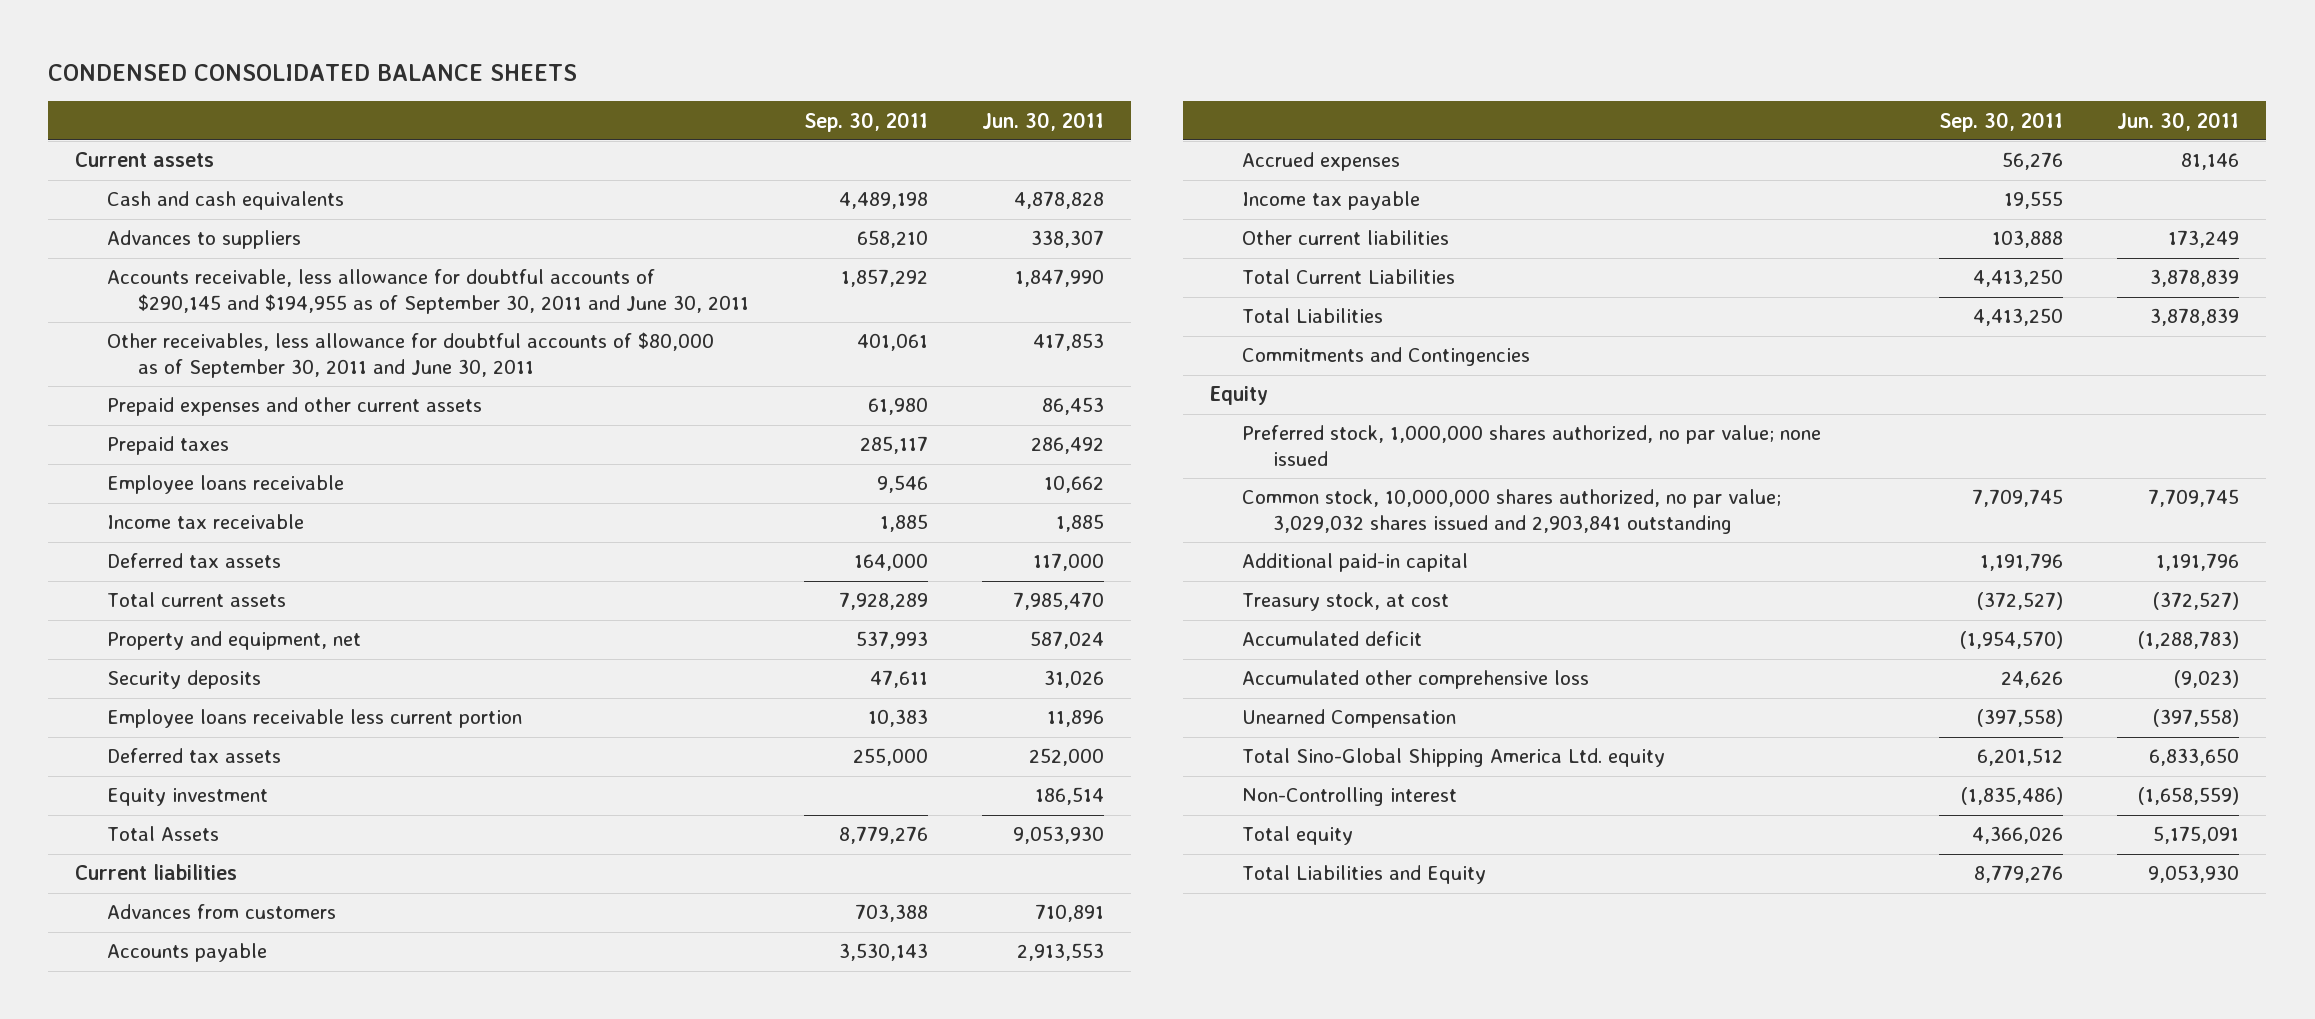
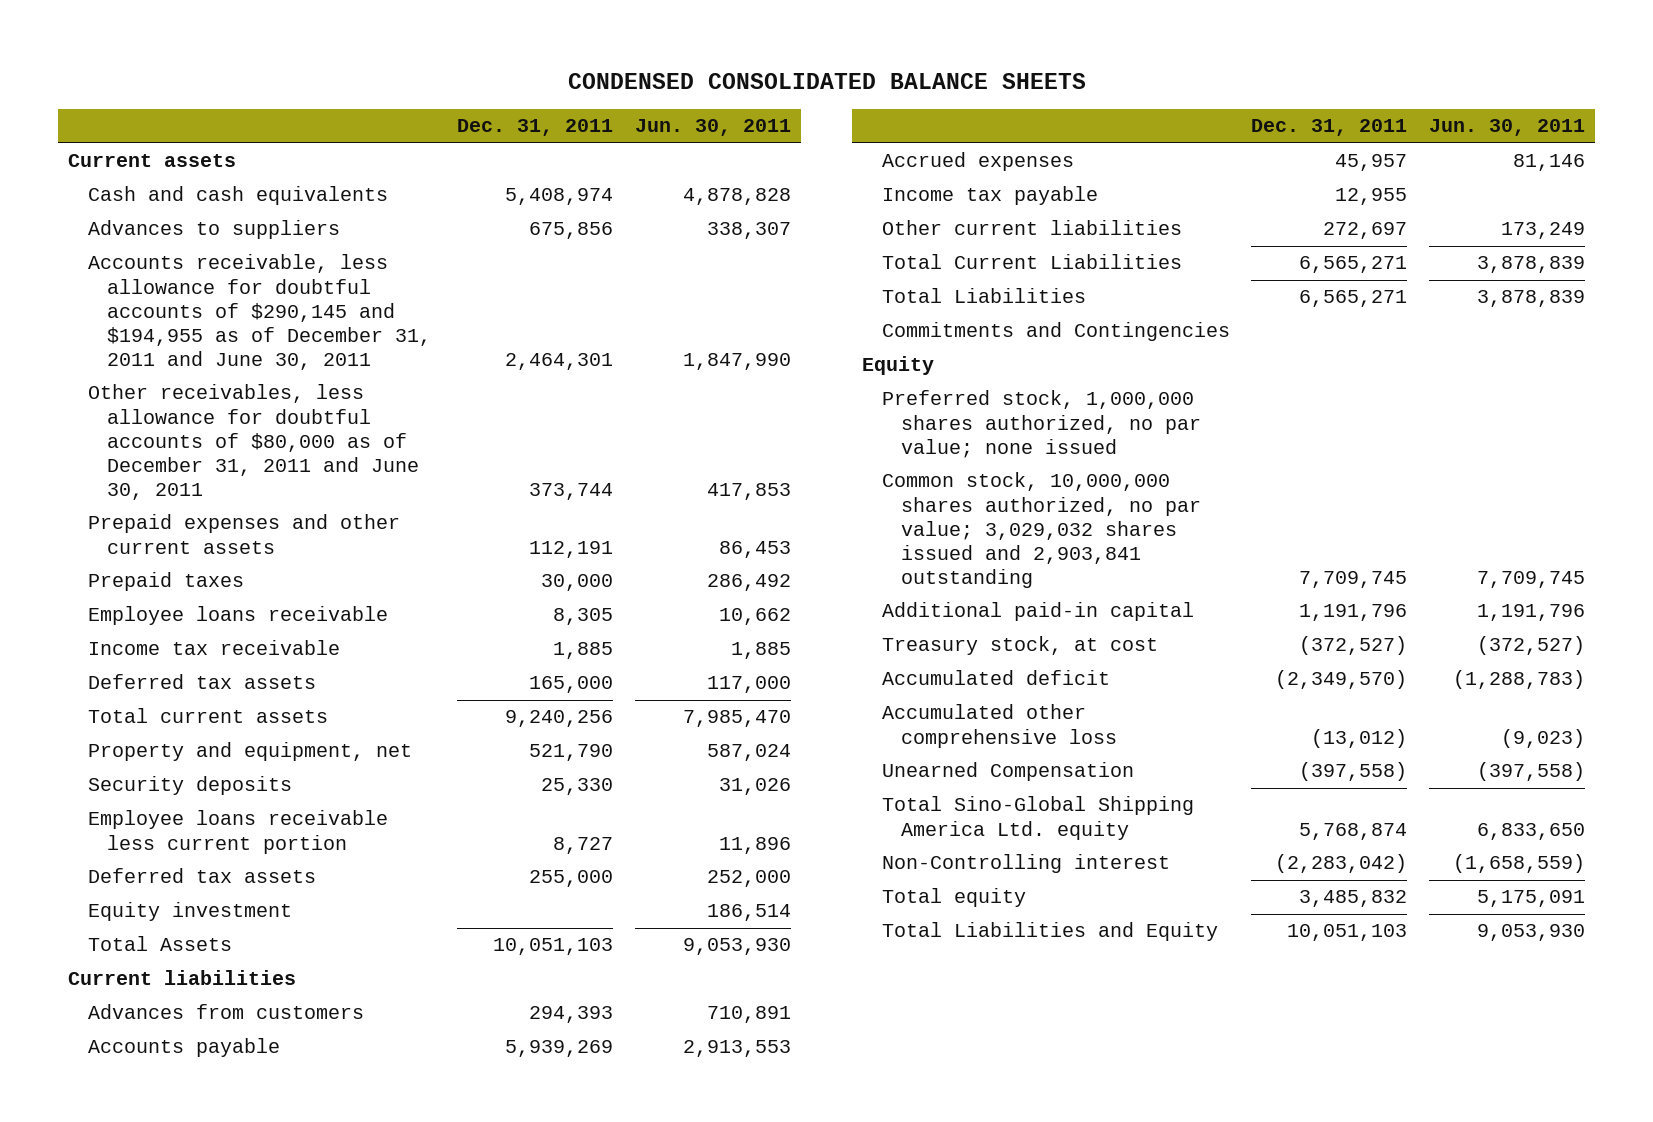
[803,111,928,132] Sep. 30, 2011 -> none
none -> [457,119,614,137] Dec. 31, 2011
[106,269,750,315] Accounts receivable, less allowance for doubtful accounts of $290,145 and $194,955 as of September 30, 2011 and June 30, 2011 -> [87,254,431,371] Accounts receivable, less allowance for doubtful accounts of $290,145 and $194,955 as of December 31, 2011 and June 30, 2011
[106,332,714,379] Other receivables, less allowance for doubtful accounts of $80,000 as of September 30, 2011 and June 30, 2011 -> [87,384,419,501] Other receivables, less allowance for doubtful accounts of $80,000 as of December 31, 2011 and June 30, 2011

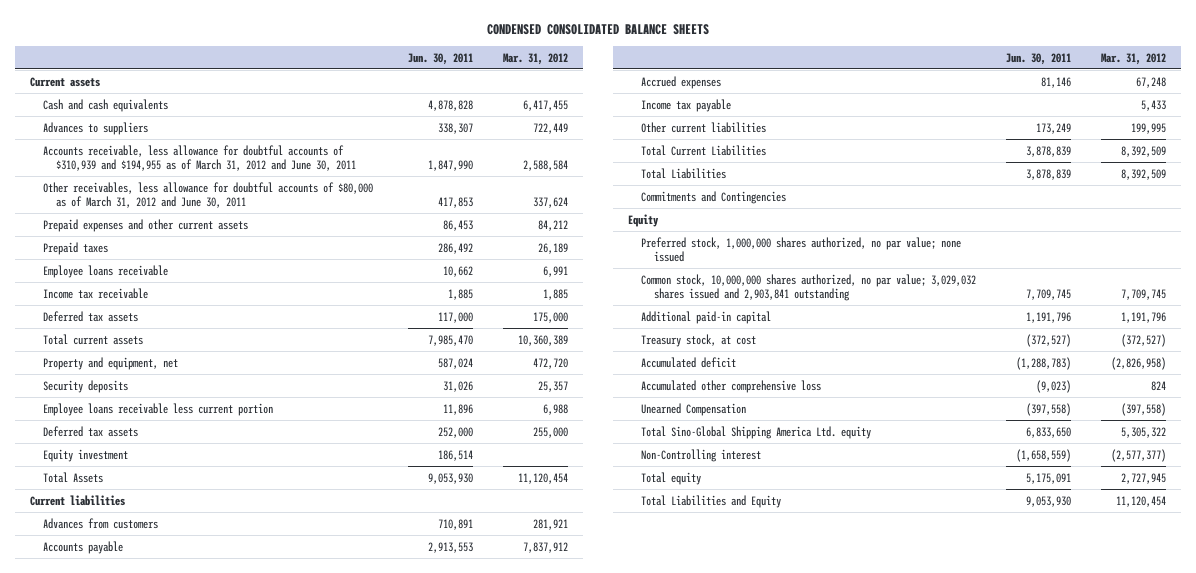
[457,119,614,137] Dec. 31, 2011 -> none
none -> [502,52,568,65] Mar. 31, 2012
[87,254,431,371] Accounts receivable, less allowance for doubtful accounts of $290,145 and $194,955 as of December 31, 2011 and June 30, 2011 -> [43,144,357,171] Accounts receivable, less allowance for doubtful accounts of $310,939 and $194,955 as of March 31, 2012 and June 30, 2011
[87,384,419,501] Other receivables, less allowance for doubtful accounts of $80,000 as of December 31, 2011 and June 30, 2011 -> [43,181,374,208] Other receivables, less allowance for doubtful accounts of $80,000 as of March 31, 2012 and June 30, 2011

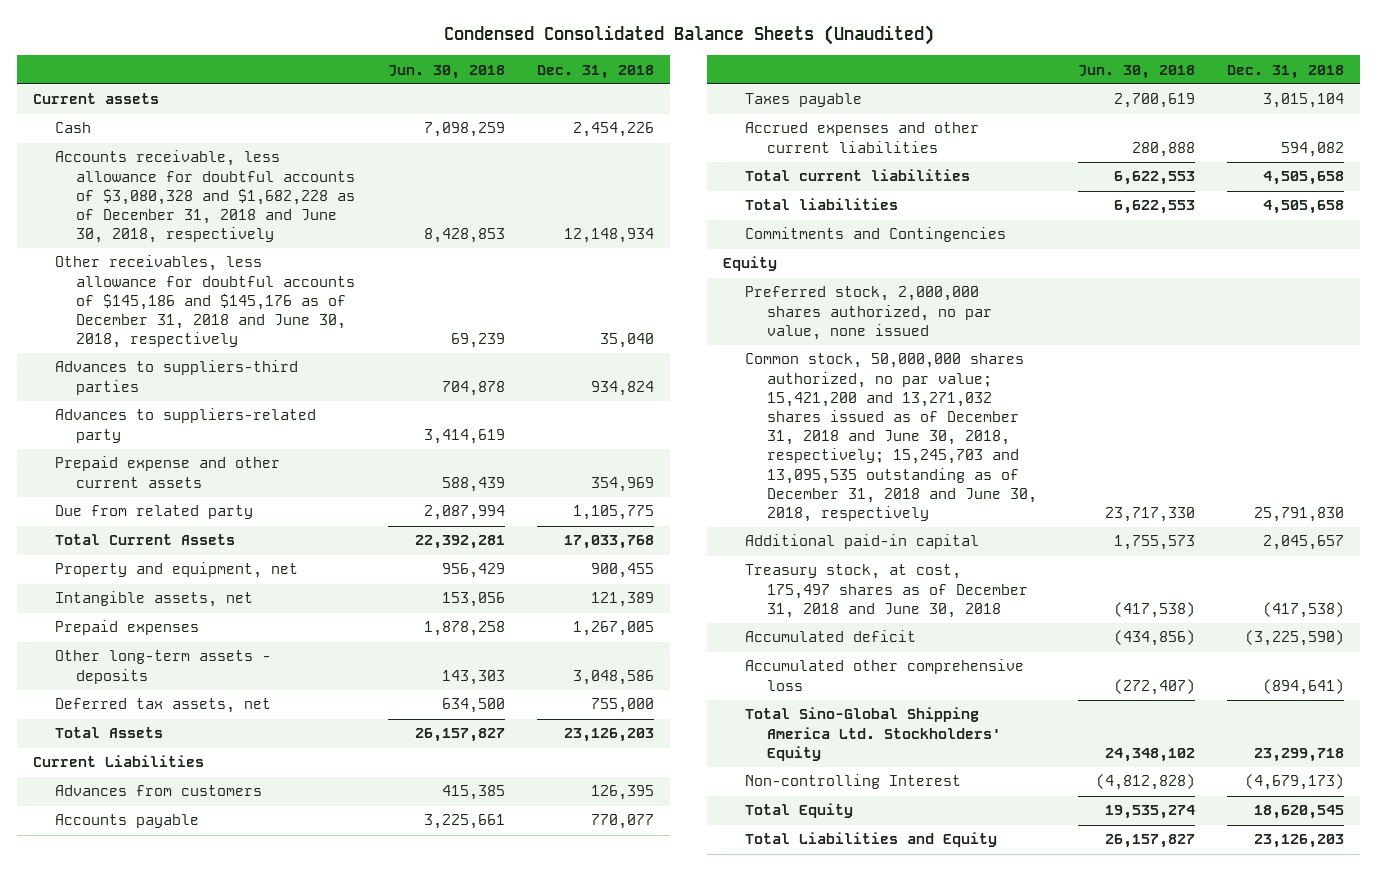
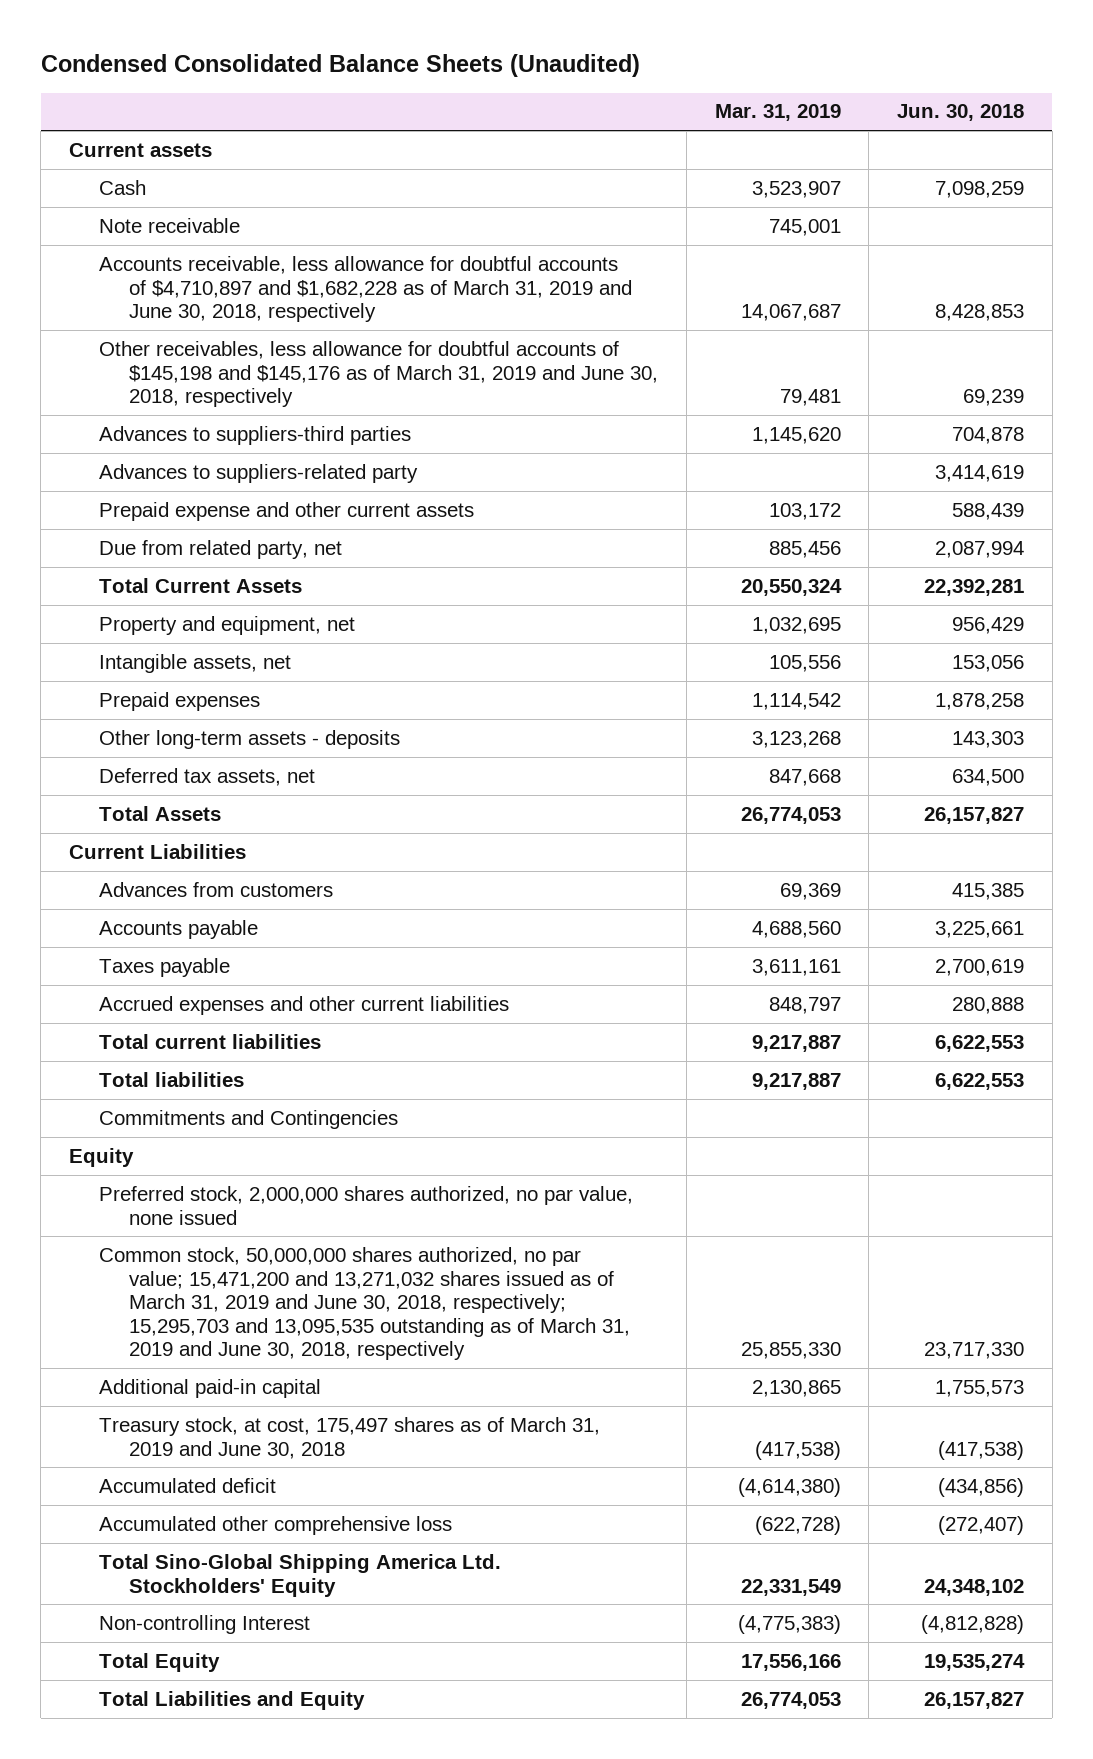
[536,64,654,79] Dec. 31, 2018 -> none
none -> [714,104,841,122] Mar. 31, 2019
none -> [99,217,241,233] Note receivable
[54,150,356,244] Accounts receivable, less allowance for doubtful accounts of $3,080,328 and $1,682,228 as of December 31, 2018 and June 30, 2018, respectively -> [99,255,633,323] Accounts receivable, less allowance for doubtful accounts of $4,710,897 and $1,682,228 as of March 31, 2019 and June 30, 2018, respectively
[54,255,356,349] Other receivables, less allowance for doubtful accounts of $145,186 and $145,176 as of December 31, 2018 and June 30, 2018, respectively -> [99,340,659,408] Other receivables, less allowance for doubtful accounts of $145,198 and $145,176 as of March 31, 2019 and June 30, 2018, respectively
[54,505,253,520] Due from related party -> [99,539,343,559] Due from related party, net
[744,353,1037,522] Common stock, 50,000,000 shares authorized, no par value; 15,421,200 and 13,271,032 shares issued as of December 31, 2018 and June 30, 2018, respectively; 15,245,703 and 13,095,535 outstanding as of December 31, 2018 and June 30, 2018, respectively -> [99,1246,631,1361] Common stock, 50,000,000 shares authorized, no par value; 15,471,200 and 13,271,032 shares issued as of March 31, 2019 and June 30, 2018, respectively; 15,295,703 and 13,095,535 outstanding as of March 31, 2019 and June 30, 2018, respectively
[744,564,1028,618] Treasury stock, at cost, 175,497 shares as of December 31, 2018 and June 30, 2018 -> [99,1416,601,1459] Treasury stock, at cost, 175,497 shares as of March 31, 2019 and June 30, 2018

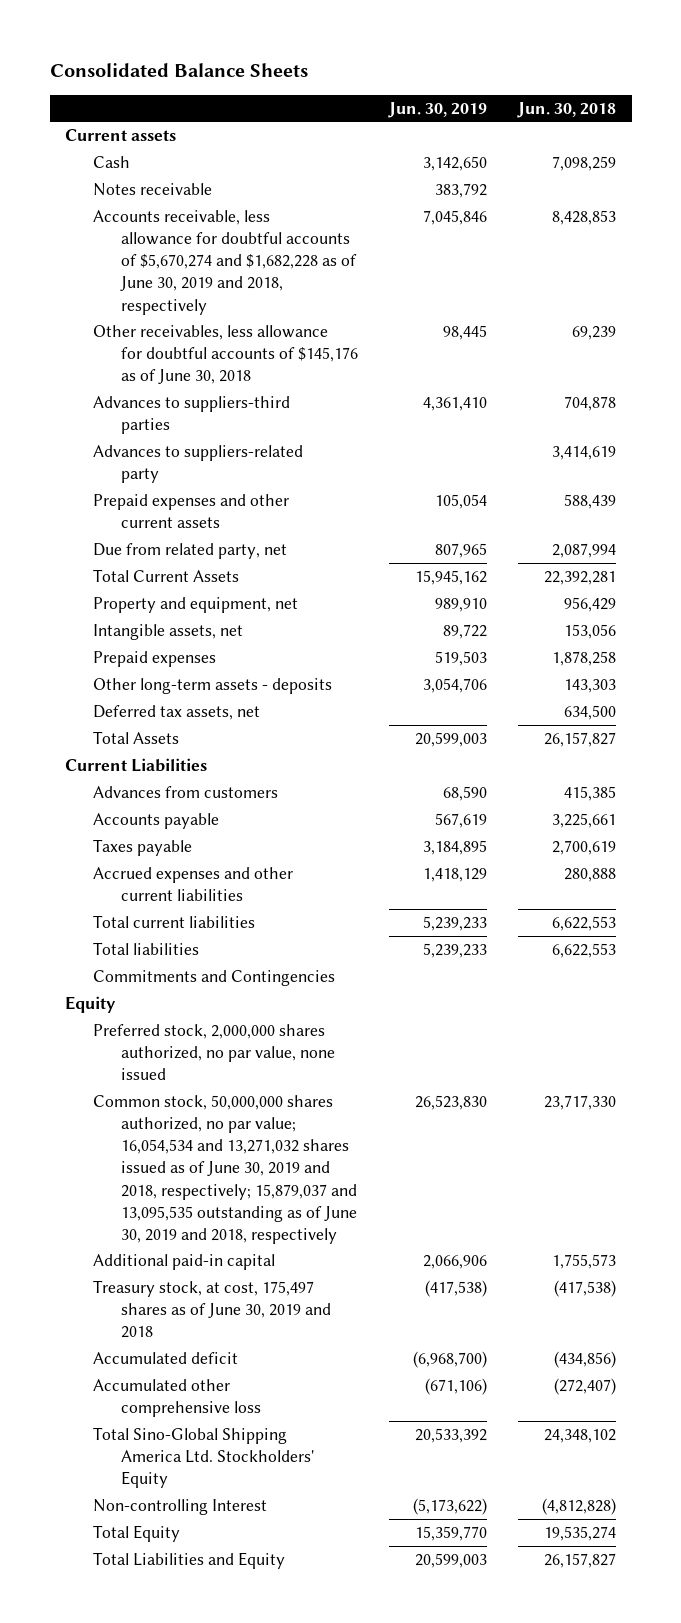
[40,54,640,78] Condensed Consolidated Balance Sheets (Unaudited) -> [49,62,308,77] Consolidated Balance Sheets
[714,104,841,122] Mar. 31, 2019 -> none
none -> [387,101,487,118] Jun. 30, 2019
[99,217,241,233] Note receivable -> [92,182,212,196] Notes receivable
[99,255,633,323] Accounts receivable, less allowance for doubtful accounts of $4,710,897 and $1,682,228 as of March 31, 2019 and June 30, 2018, respectively -> [92,209,357,315] Accounts receivable, less allowance for doubtful accounts of $5,670,274 and $1,682,228 as of June 30, 2019 and 2018, respectively
[99,340,659,408] Other receivables, less allowance for doubtful accounts of $145,198 and $145,176 as of March 31, 2019 and June 30, 2018, respectively -> [92,324,358,385] Other receivables, less allowance for doubtful accounts of $145,176 as of June 30, 2018
[99,501,475,521] Prepaid expense and other current assets -> [92,493,289,529] Prepaid expenses and other current assets
[99,1246,631,1361] Common stock, 50,000,000 shares authorized, no par value; 15,471,200 and 13,271,032 shares issued as of March 31, 2019 and June 30, 2018, respectively; 15,295,703 and 13,095,535 outstanding as of March 31, 2019 and June 30, 2018, respectively -> [92,1094,357,1244] Common stock, 50,000,000 shares authorized, no par value; 16,054,534 and 13,271,032 shares issued as of June 30, 2019 and 2018, respectively; 15,879,037 and 13,095,535 outstanding as of June 30, 2019 and 2018, respectively
[99,1416,601,1459] Treasury stock, at cost, 175,497 shares as of March 31, 2019 and June 30, 2018 -> [92,1279,331,1339] Treasury stock, at cost, 175,497 shares as of June 30, 2019 and 2018

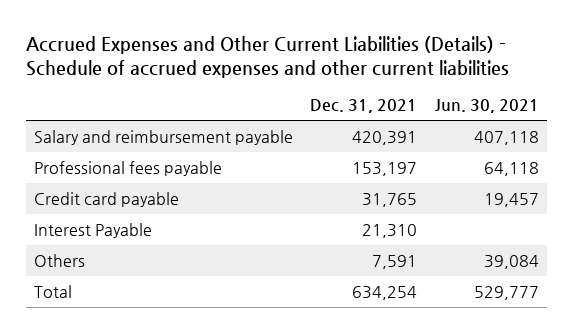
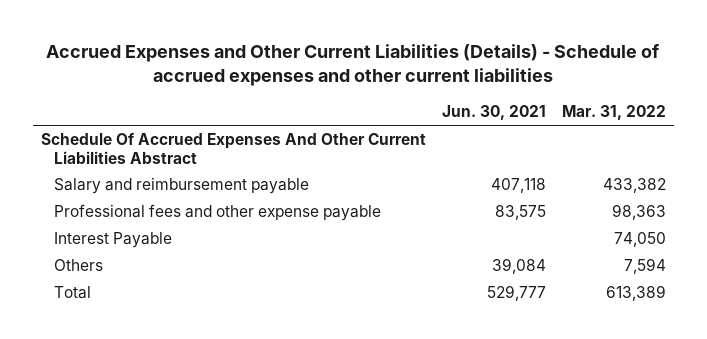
[310,99,418,114] Dec. 31, 2021 -> none
none -> [561,105,666,121] Mar. 31, 2022
none -> [41,133,427,164] Schedule Of Accrued Expenses And Other Current Liabilities Abstract
[34,191,180,207] Credit card payable -> none
[34,160,223,176] Professional fees payable -> [54,204,382,222] Professional fees and other expense payable
[483,161,539,176] 64,118 -> [494,205,546,221] 83,575

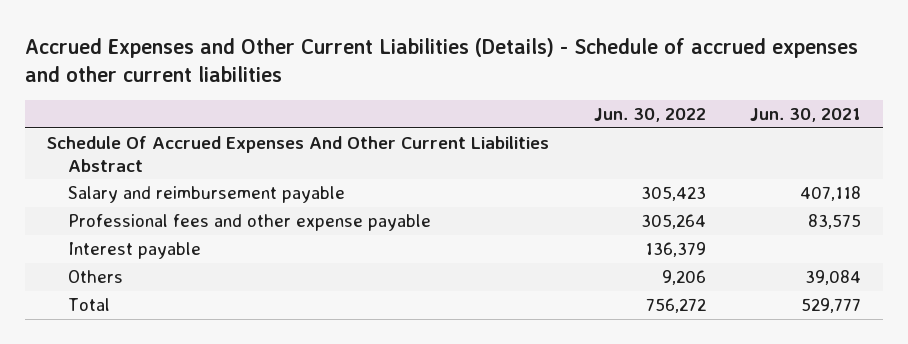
[561,105,666,121] Mar. 31, 2022 -> none
none -> [593,108,706,123] Jun. 30, 2022
[54,232,173,249] Interest Payable -> [68,242,202,260] Interest payable

